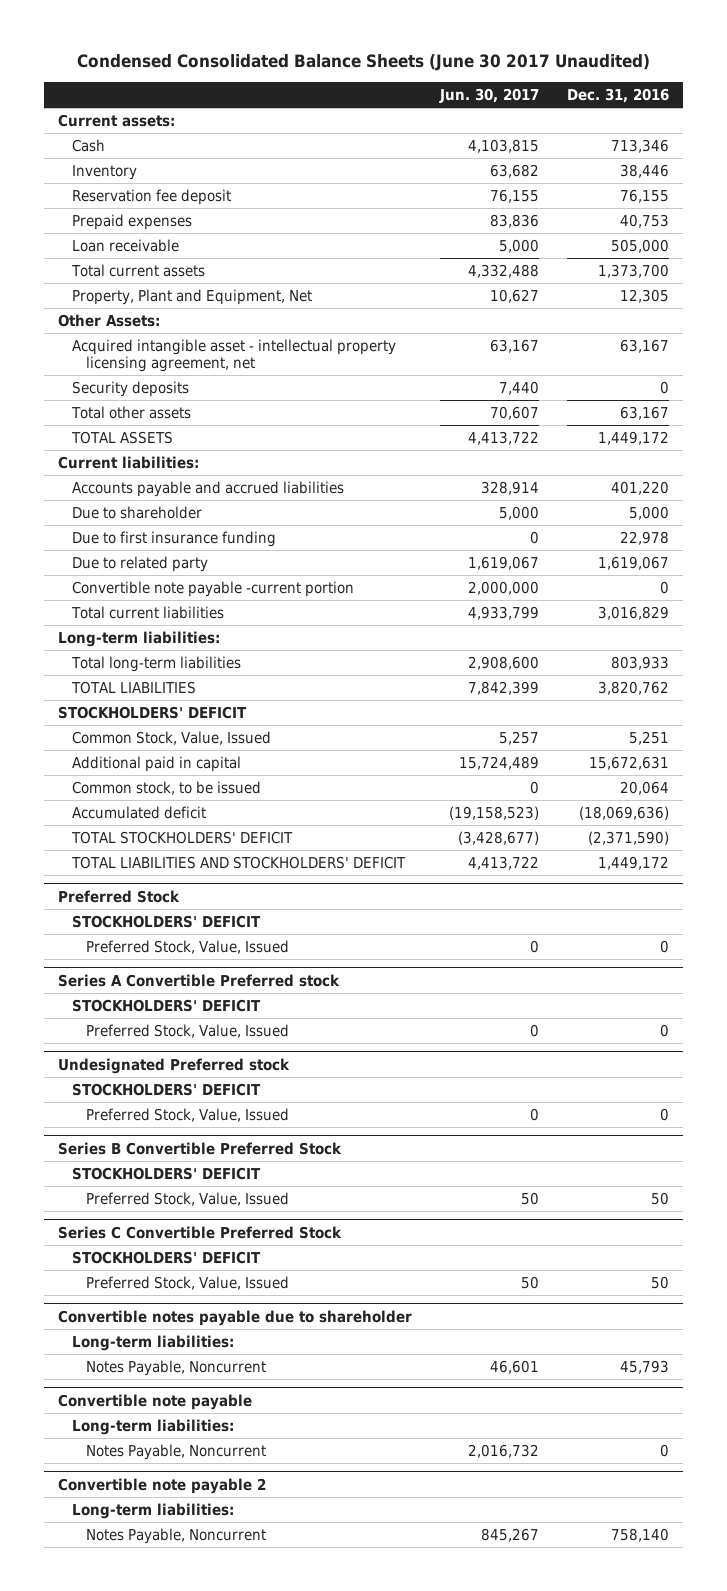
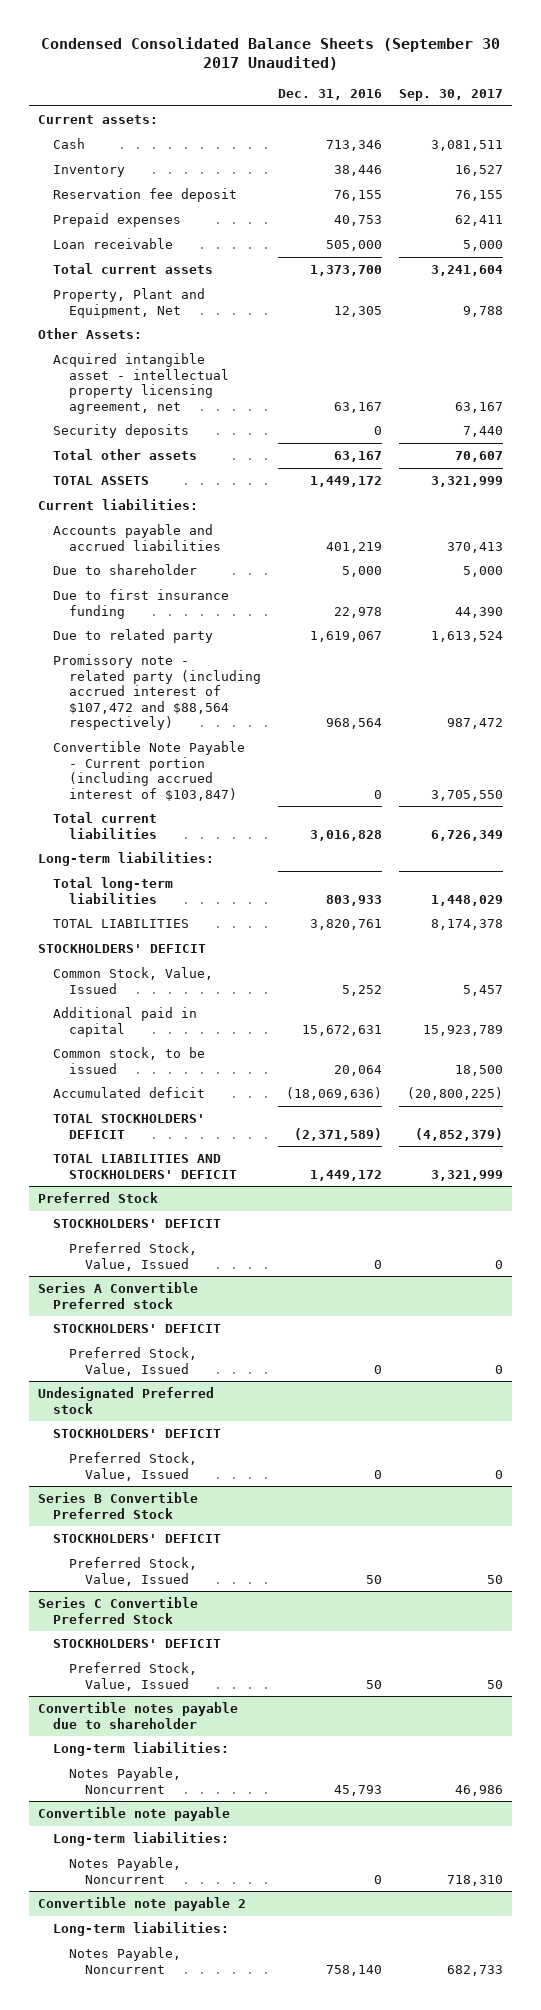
[76,54,650,72] Condensed Consolidated Balance Sheets (June 30 2017 Unaudited) -> [40,36,500,71] Condensed Consolidated Balance Sheets (September 30 2017 Unaudited)
[439,88,540,104] Jun. 30, 2017 -> none
none -> [399,88,504,101] Sep. 30, 2017
[610,481,669,496] 401,220 -> [326,541,383,553] 401,219
none -> [53,654,261,731] Promissory note - related party (including accrued interest of $107,472 and $88,564 respectively)
[72,581,355,598] Convertible note payable -current portion -> [53,741,246,801] Convertible Note Payable - Current portion (including accrued interest of $103,847)
[597,606,669,621] 3,016,829 -> [310,829,383,841] 3,016,828
[597,681,669,696] 3,820,762 -> [310,919,383,931] 3,820,761
[628,731,669,746] 5,251 -> [342,984,383,996] 5,252
[587,831,669,846] (2,371,590) -> [294,1127,383,1141] (2,371,589)

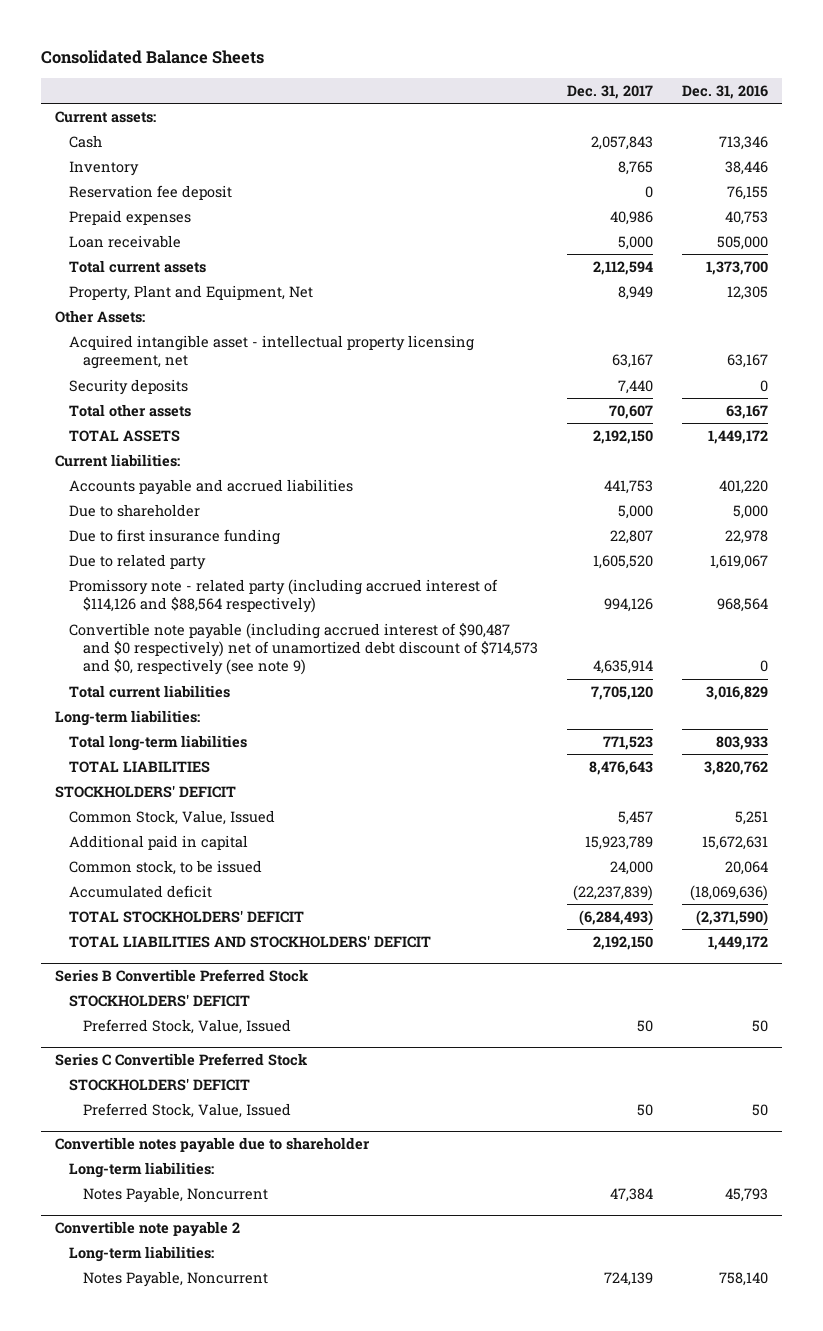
[40,36,500,71] Condensed Consolidated Balance Sheets (September 30 2017 Unaudited) -> [40,50,264,65] Consolidated Balance Sheets
[399,88,504,101] Sep. 30, 2017 -> none
none -> [567,84,654,99] Dec. 31, 2017
[326,541,383,553] 401,219 -> [718,479,768,494] 401,220
[53,654,261,731] Promissory note - related party (including accrued interest of $107,472 and $88,564 respectively) -> [69,578,499,614] Promissory note - related party (including accrued interest of $114,126 and $88,564 respectively)
[53,741,246,801] Convertible Note Payable - Current portion (including accrued interest of $103,847) -> [69,622,539,676] Convertible note payable (including accrued interest of $90,487 and $0 respectively) net of unamortized debt discount of $714,573 and $0, respectively (see note 9)
[310,829,383,841] 3,016,828 -> [705,685,768,700] 3,016,829
[310,919,383,931] 3,820,761 -> [703,760,768,775] 3,820,762
[342,984,383,996] 5,252 -> [734,810,768,825] 5,251
[294,1127,383,1141] (2,371,589) -> [695,909,768,926] (2,371,590)
[37,1192,158,1204] Preferred Stock -> none
[53,1219,222,1229] STOCKHOLDERS' DEFICIT -> none
[68,1242,197,1271] Preferred Stock, Value, Issued -> none
[37,1282,198,1309] Series A Convertible Preferred stock -> none
[53,1324,222,1334] STOCKHOLDERS' DEFICIT -> none
[68,1347,197,1376] Preferred Stock, Value, Issued -> none
[37,1387,214,1414] Undesignated Preferred stock -> none
[53,1429,222,1439] STOCKHOLDERS' DEFICIT -> none
[68,1452,197,1481] Preferred Stock, Value, Issued -> none
[37,1807,230,1822] Convertible note payable -> none
[53,1832,230,1847] Long-term liabilities: -> none
[68,1857,181,1884] Notes Payable, Noncurrent -> none

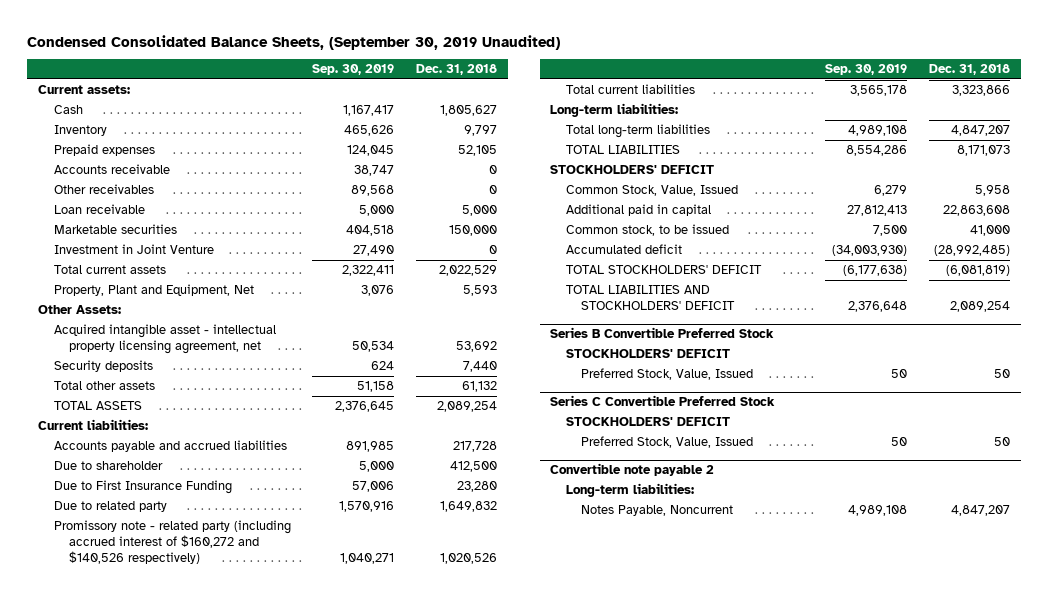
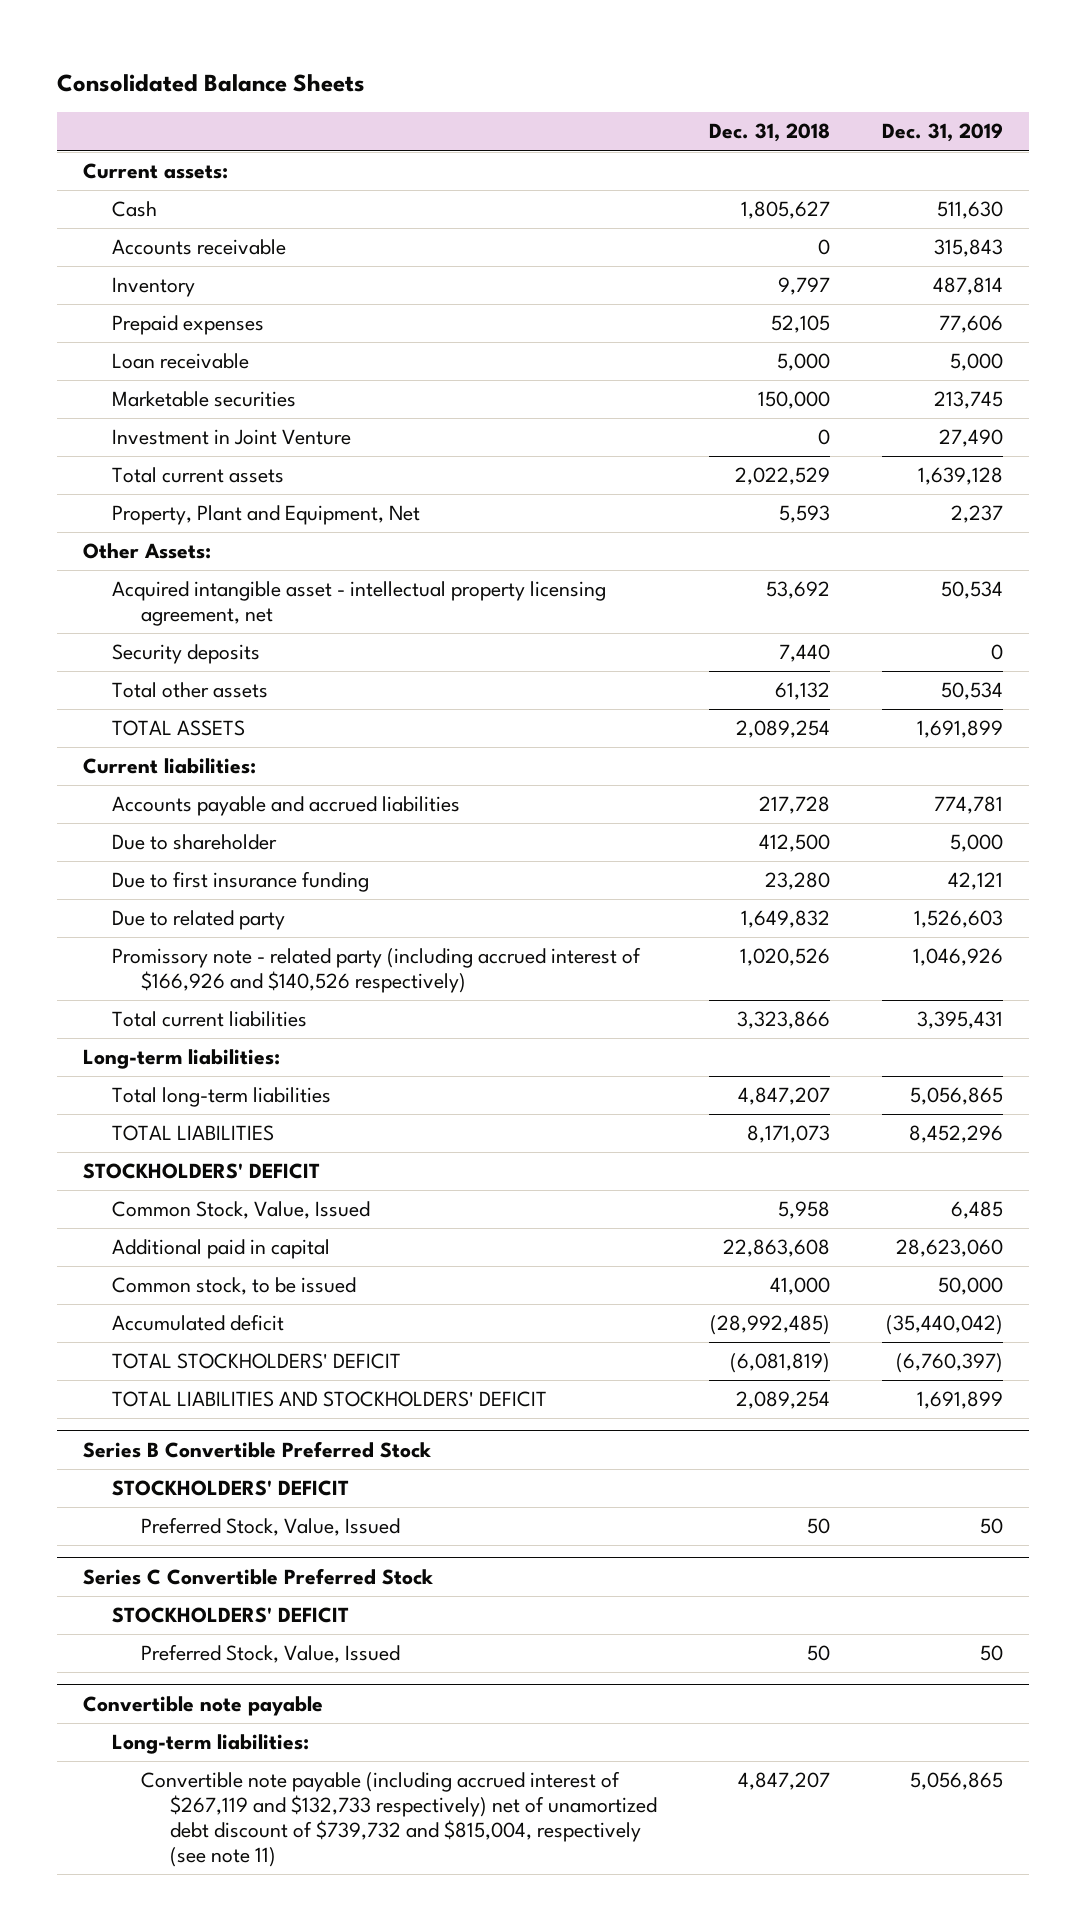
[27,34,561,50] Condensed Consolidated Balance Sheets, (September 30, 2019 Unaudited) -> [57,73,366,92] Consolidated Balance Sheets
[312,64,395,76] Sep. 30, 2019 -> none
none -> [881,123,1003,143] Dec. 31, 2019
[53,164,170,175] Accounts receivable -> [112,239,287,256] Accounts receivable
[53,184,154,195] Other receivables -> none
[53,480,232,495] Due to First Insurance Funding -> [112,871,370,893] Due to first insurance funding
[53,520,291,565] Promissory note - related party (including accrued interest of $160,272 and $140,526 respectively) -> [112,947,642,994] Promissory note - related party (including accrued interest of $166,926 and $140,526 respectively)
[550,463,715,477] Convertible note payable 2 -> [83,1695,324,1716] Convertible note payable
[581,505,734,517] Notes Payable, Noncurrent -> [140,1771,657,1868] Convertible note payable (including accrued interest of $267,119 and $132,733 respectively) net of unamortized debt discount of $739,732 and $815,004, respectively (see note 11)

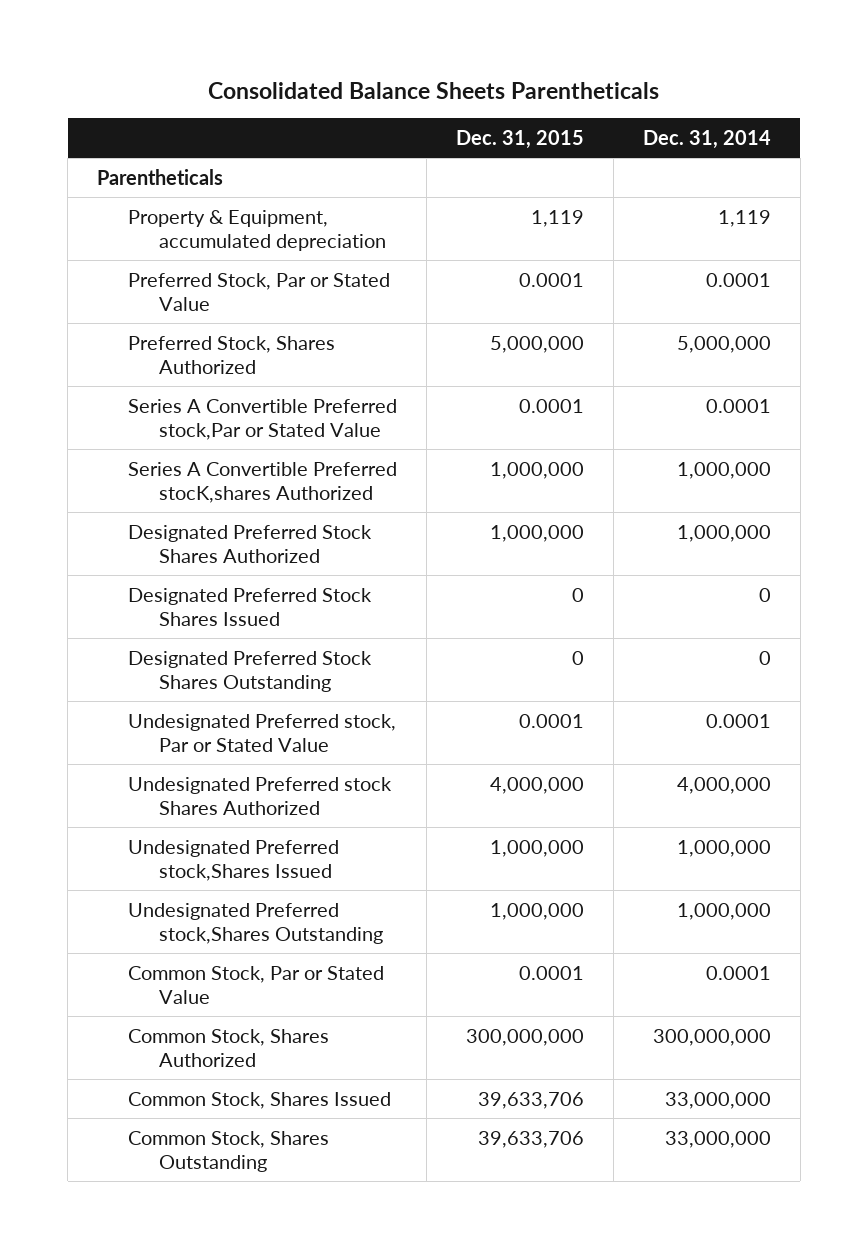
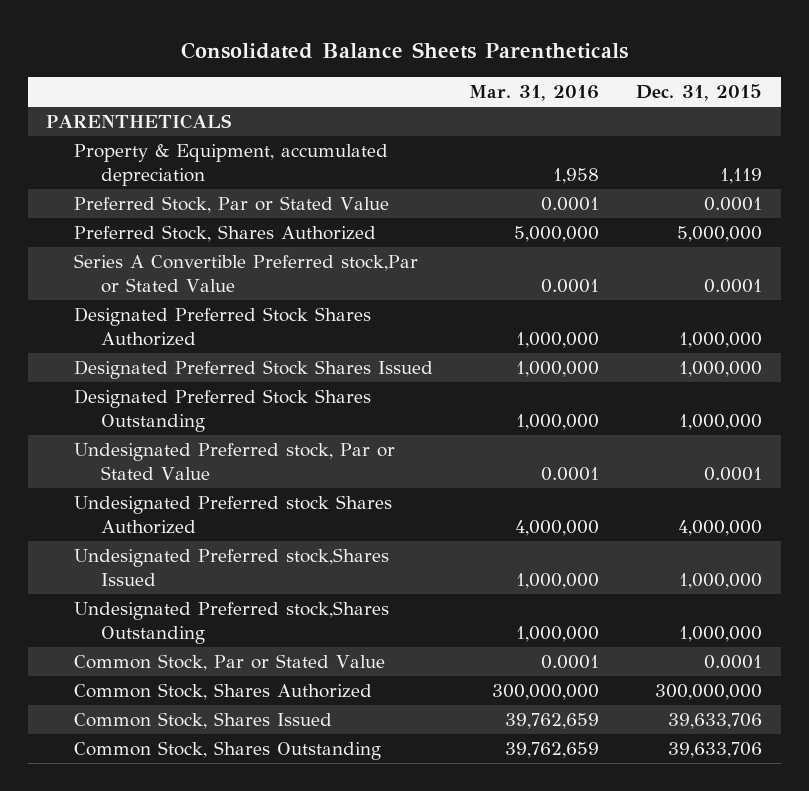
[642,130,771,150] Dec. 31, 2014 -> none
none -> [469,85,600,102] Mar. 31, 2016
[97,168,224,185] Parentheticals -> [46,114,233,130] PARENTHETICALS
[127,461,397,504] Series A Convertible Preferred stocK,shares Authorized -> none
[571,587,584,602] 0 -> [679,361,763,378] 1,000,000
[571,650,584,665] 0 -> [679,414,763,431] 1,000,000

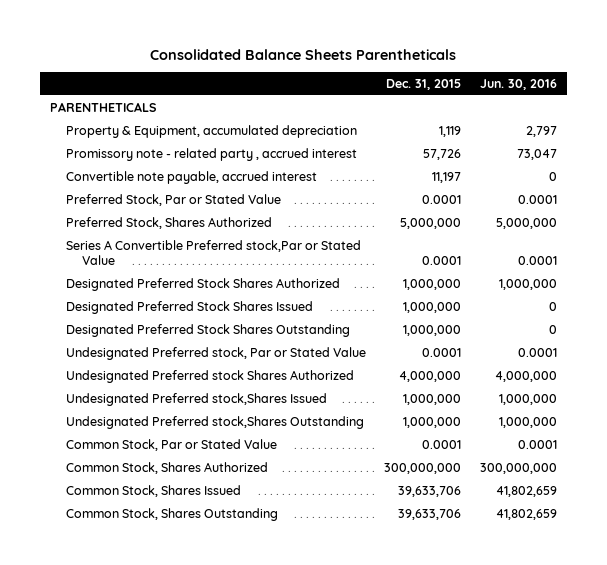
[469,85,600,102] Mar. 31, 2016 -> none
none -> [480,79,558,91] Jun. 30, 2016
none -> [65,147,357,161] Promissory note - related party , accrued interest
none -> [65,170,317,184] Convertible note payable, accrued interest

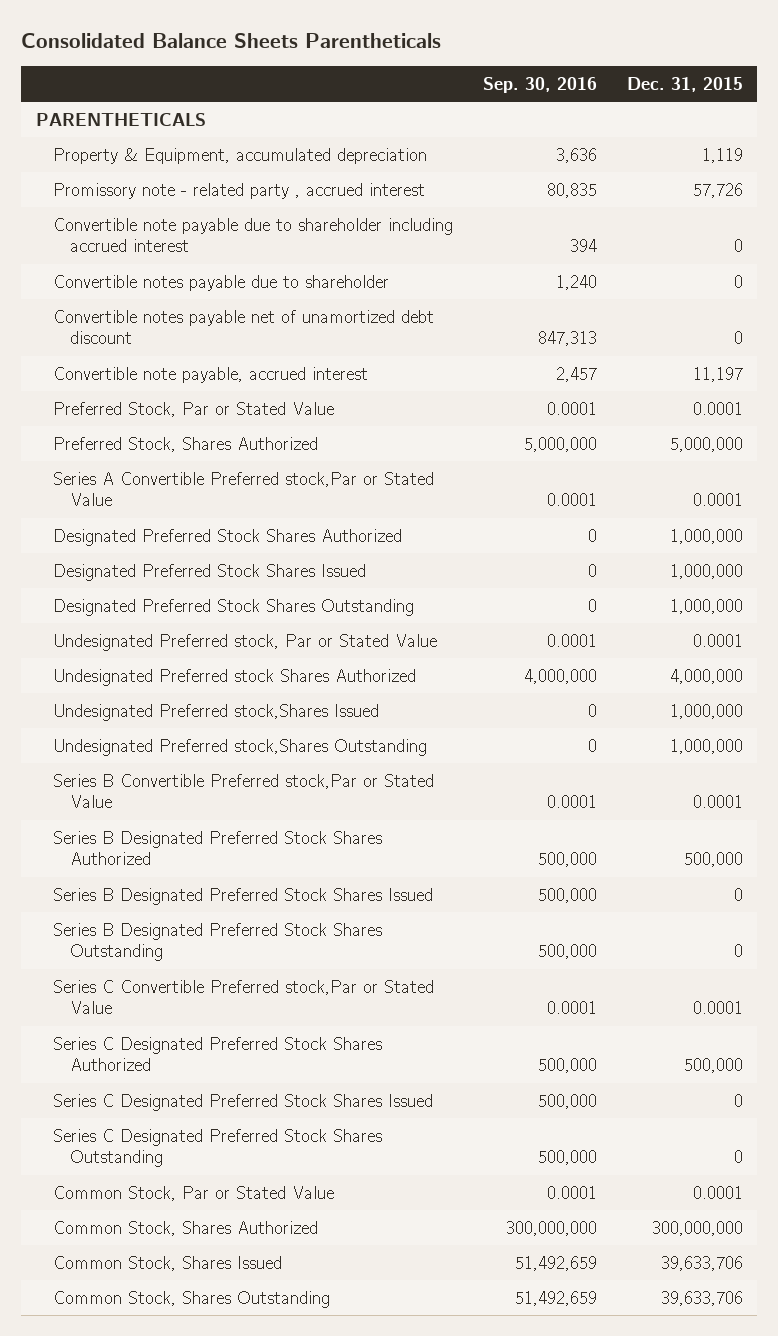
[480,79,558,91] Jun. 30, 2016 -> none
none -> [482,76,597,93] Sep. 30, 2016
none -> [52,217,453,253] Convertible note payable due to shareholder including accrued interest
none -> [52,274,389,291] Convertible notes payable due to shareholder
none -> [52,309,434,345] Convertible notes payable net of unamortized debt discount
none -> [52,773,434,809] Series B Convertible Preferred stock,Par or Stated Value
none -> [52,830,382,866] Series B Designated Preferred Stock Shares Authorized
none -> [52,887,433,905] Series B Designated Preferred Stock Shares Issued
none -> [52,922,382,962] Series B Designated Preferred Stock Shares Outstanding
none -> [52,979,434,1015] Series C Convertible Preferred stock,Par or Stated Value
none -> [52,1036,382,1072] Series C Designated Preferred Stock Shares Authorized
none -> [52,1093,433,1111] Series C Designated Preferred Stock Shares Issued
none -> [52,1128,382,1168] Series C Designated Preferred Stock Shares Outstanding

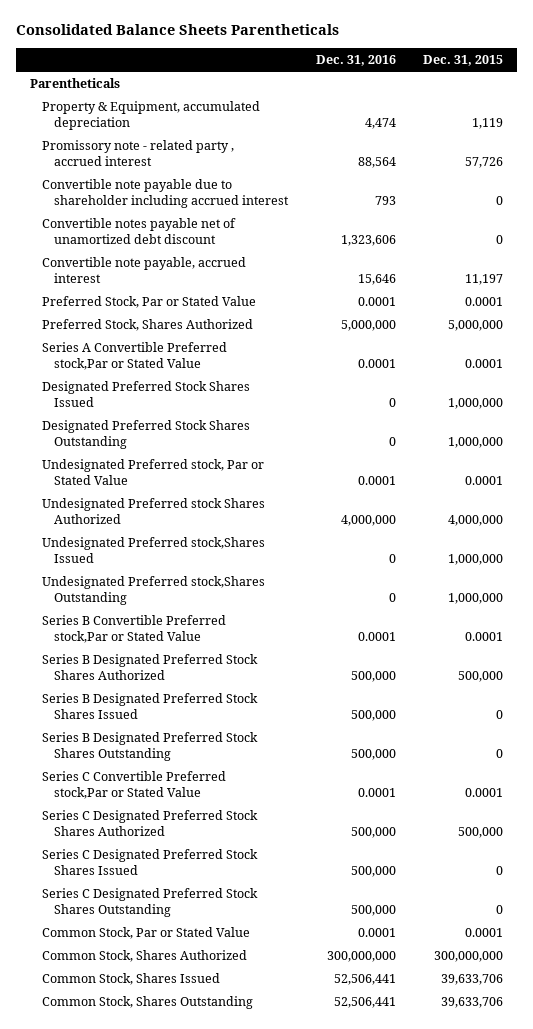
[482,76,597,93] Sep. 30, 2016 -> none
none -> [315,55,396,67] Dec. 31, 2016
[35,112,206,126] PARENTHETICALS -> [29,78,120,89] Parentheticals
[52,274,389,291] Convertible notes payable due to shareholder -> none
[52,528,402,546] Designated Preferred Stock Shares Authorized -> none

